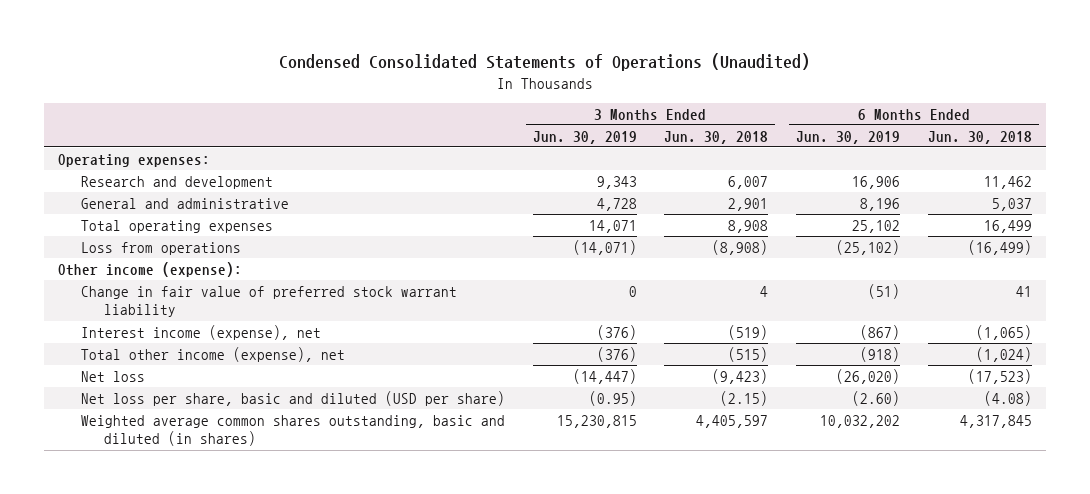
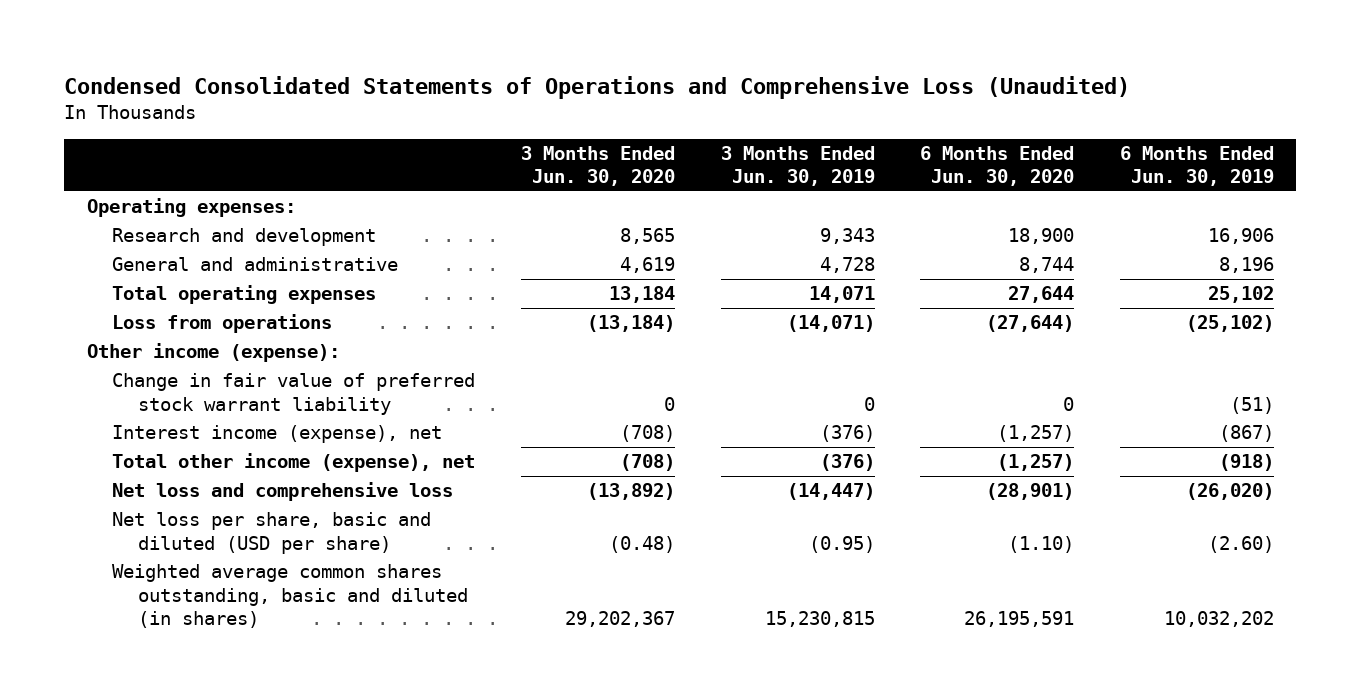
[278,53,810,72] Condensed Consolidated Statements of Operations (Unaudited) -> [63,75,1130,99] Condensed Consolidated Statements of Operations and Comprehensive Loss (Unaudited)
[664,130,769,144] Jun. 30, 2018 -> none
[927,130,1032,144] Jun. 30, 2018 -> none
none -> [520,146,675,187] 3 Months Ended Jun. 30, 2020
none -> [920,146,1075,187] 6 Months Ended Jun. 30, 2020
[80,370,145,382] Net loss -> [112,482,454,502] Net loss and comprehensive loss

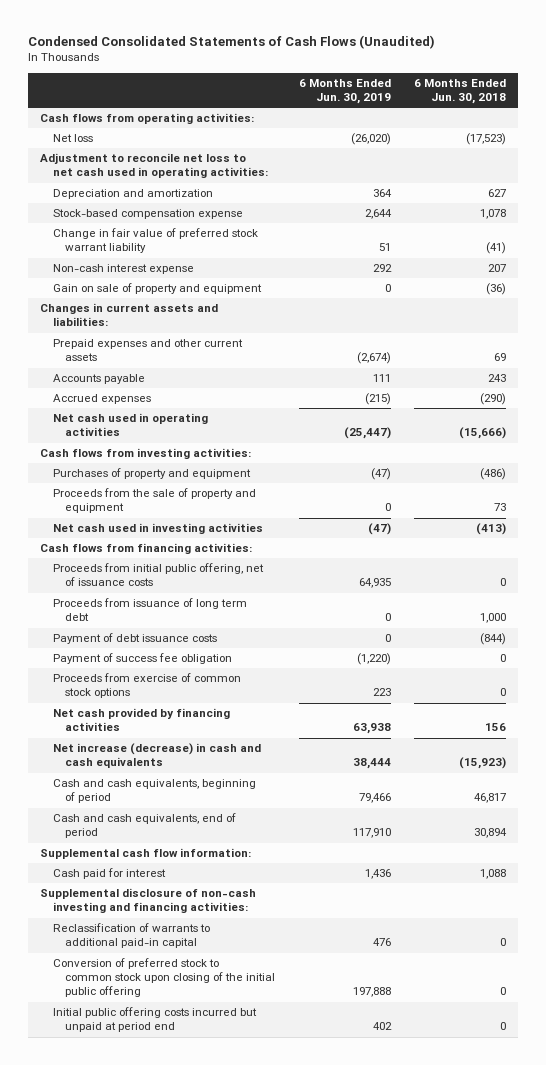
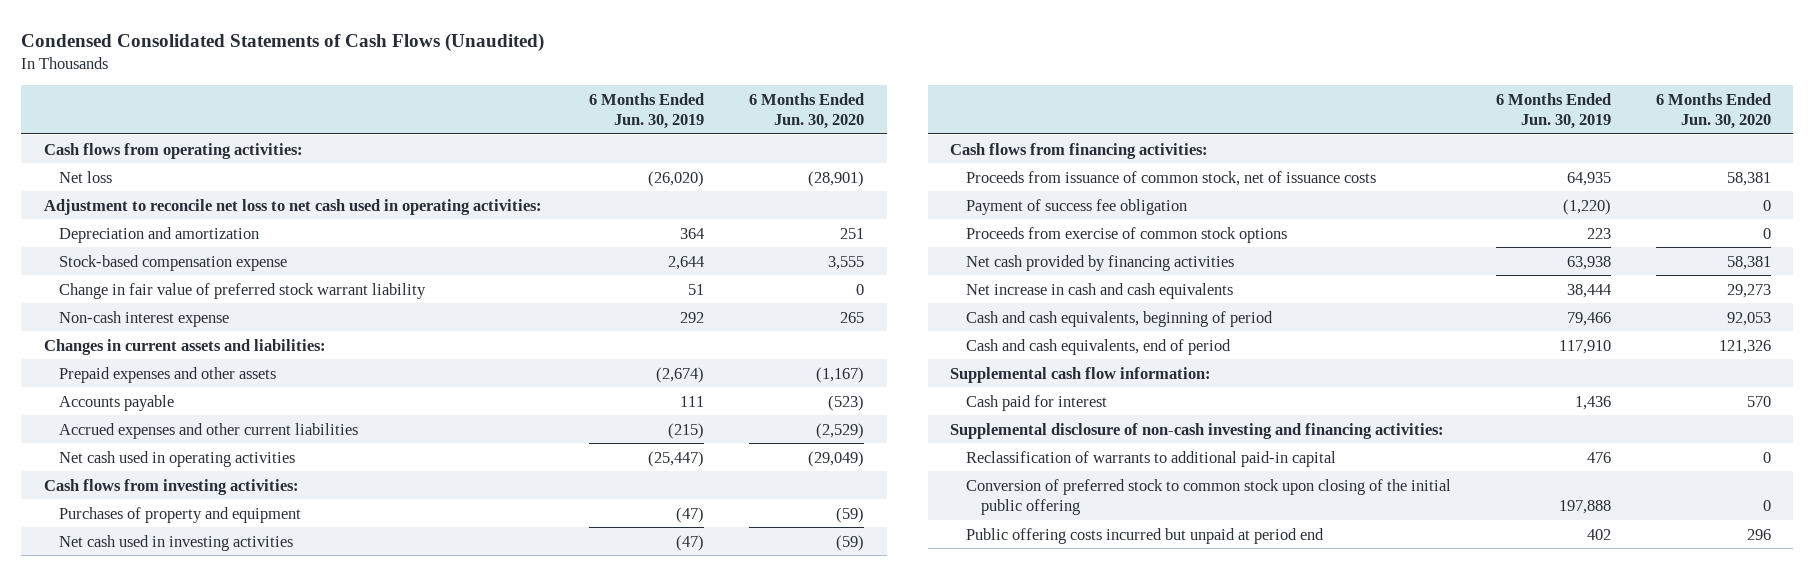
[414,78,507,105] 6 Months Ended Jun. 30, 2018 -> none
none -> [749,92,865,130] 6 Months Ended Jun. 30, 2020
[52,283,262,295] Gain on sale of property and equipment -> none
[52,339,243,362] Prepaid expenses and other current assets -> [59,366,277,383] Prepaid expenses and other assets
[52,394,151,405] Accrued expenses -> [59,422,359,439] Accrued expenses and other current liabilities
[52,488,256,514] Proceeds from the sale of property and equipment -> none
[52,563,264,587] Proceeds from initial public offering, net of issuance costs -> none
[52,633,217,645] Payment of debt issuance costs -> none
[52,598,247,622] Proceeds from issuance of long term debt -> [965,170,1376,186] Proceeds from issuance of common stock, net of issuance costs
[384,613,391,622] 0 -> [1566,171,1611,186] 64,935
[52,743,261,769] Net increase (decrease) in cash and cash equivalents -> [965,282,1233,299] Net increase in cash and cash equivalents
[52,1007,257,1033] Initial public offering costs incurred but unpaid at period end -> [965,527,1324,544] Public offering costs incurred but unpaid at period end

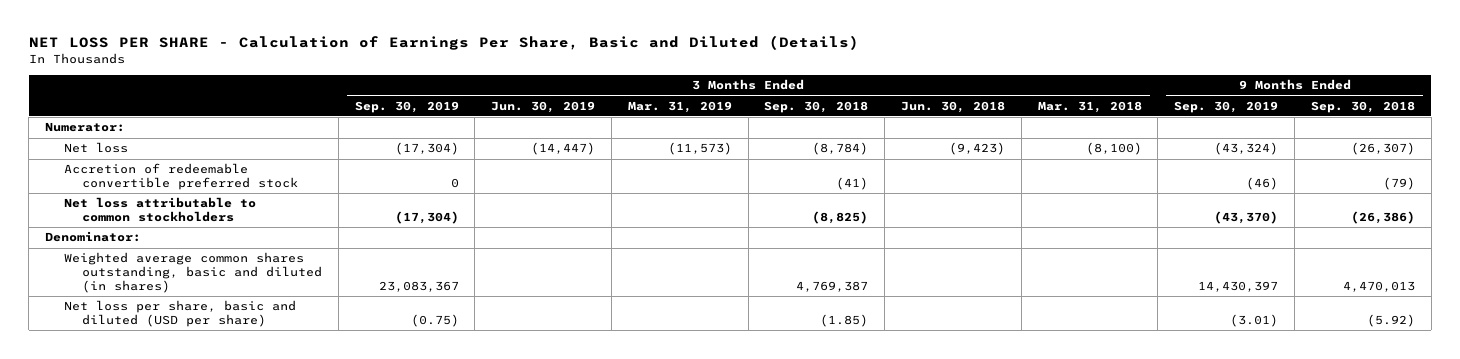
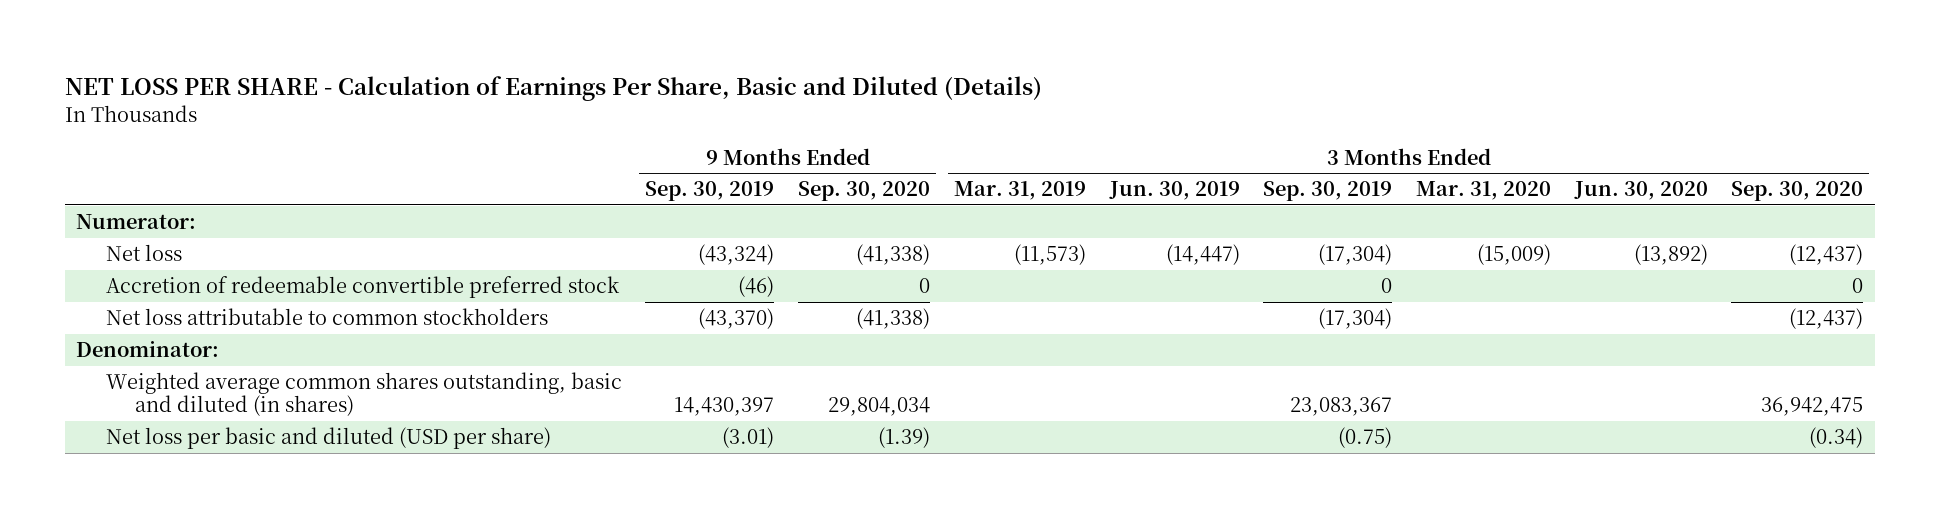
[764,100,869,113] Sep. 30, 2018 -> none
[901,100,1006,113] Jun. 30, 2018 -> none
[1037,100,1142,113] Mar. 31, 2018 -> none
[1310,100,1415,113] Sep. 30, 2018 -> none
none -> [798,181,931,202] Sep. 30, 2020
none -> [1416,181,1552,201] Mar. 31, 2020
none -> [1573,181,1708,201] Jun. 30, 2020
none -> [1731,181,1864,202] Sep. 30, 2020
[63,300,296,327] Net loss per share, basic and diluted (USD per share) -> [105,427,551,450] Net loss per basic and diluted (USD per share)

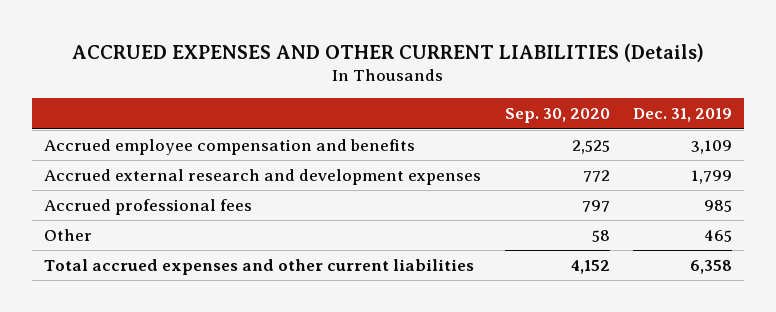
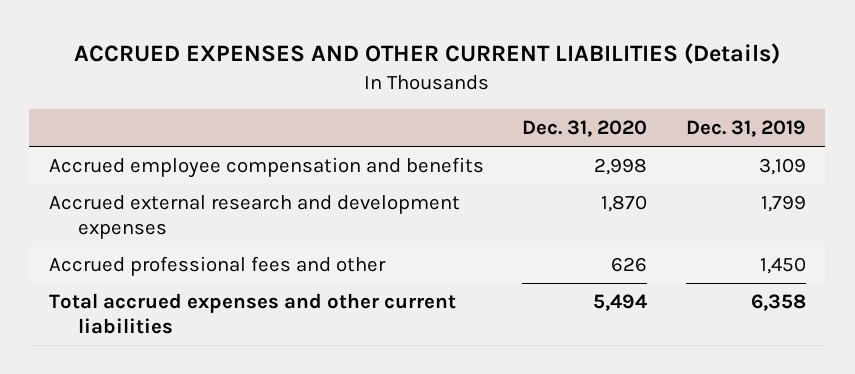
[504,108,610,124] Sep. 30, 2020 -> none
none -> [522,120,648,138] Dec. 31, 2020
[44,229,93,242] Other -> none
[44,199,253,216] Accrued professional fees -> [48,256,386,277] Accrued professional fees and other
[704,200,733,213] 985 -> [760,257,807,275] 1,450

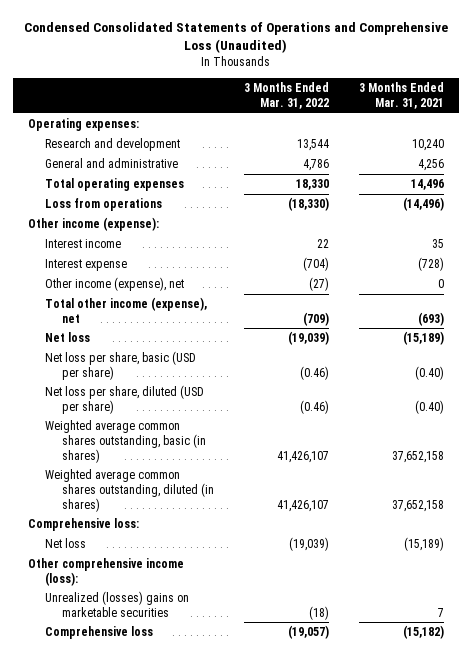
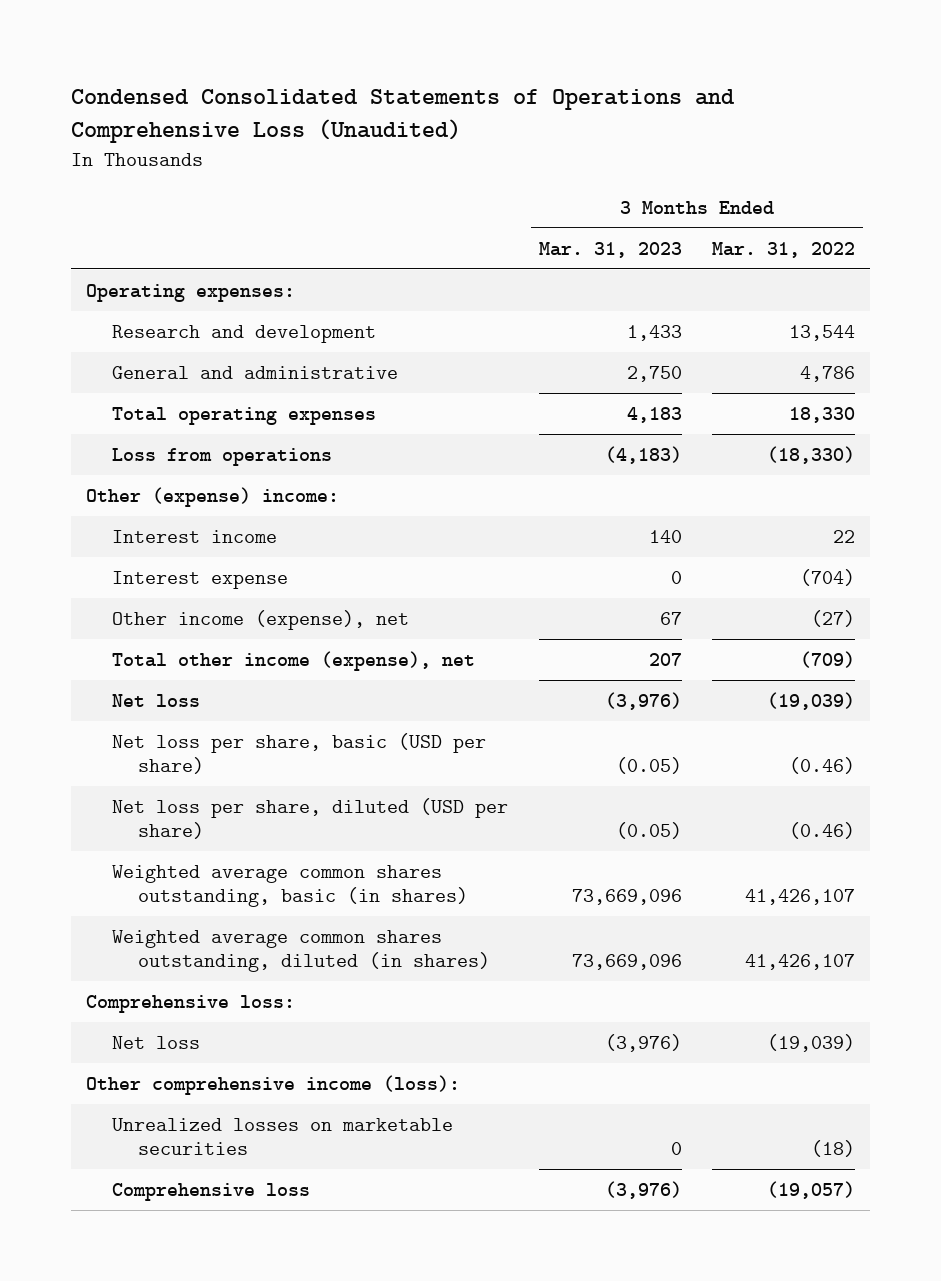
[359,82,445,109] 3 Months Ended Mar. 31, 2021 -> none
none -> [538,241,682,258] Mar. 31, 2023
[28,217,160,232] Other income (expense): -> [86,486,340,507] Other (expense) income:
[45,591,190,617] Unrealized (losses) gains on marketable securities -> [112,1117,454,1156] Unrealized losses on marketable securities

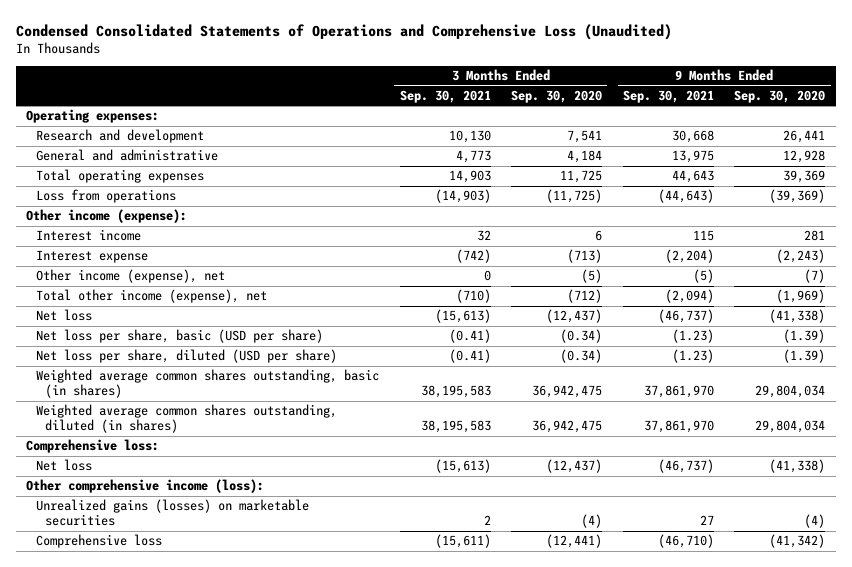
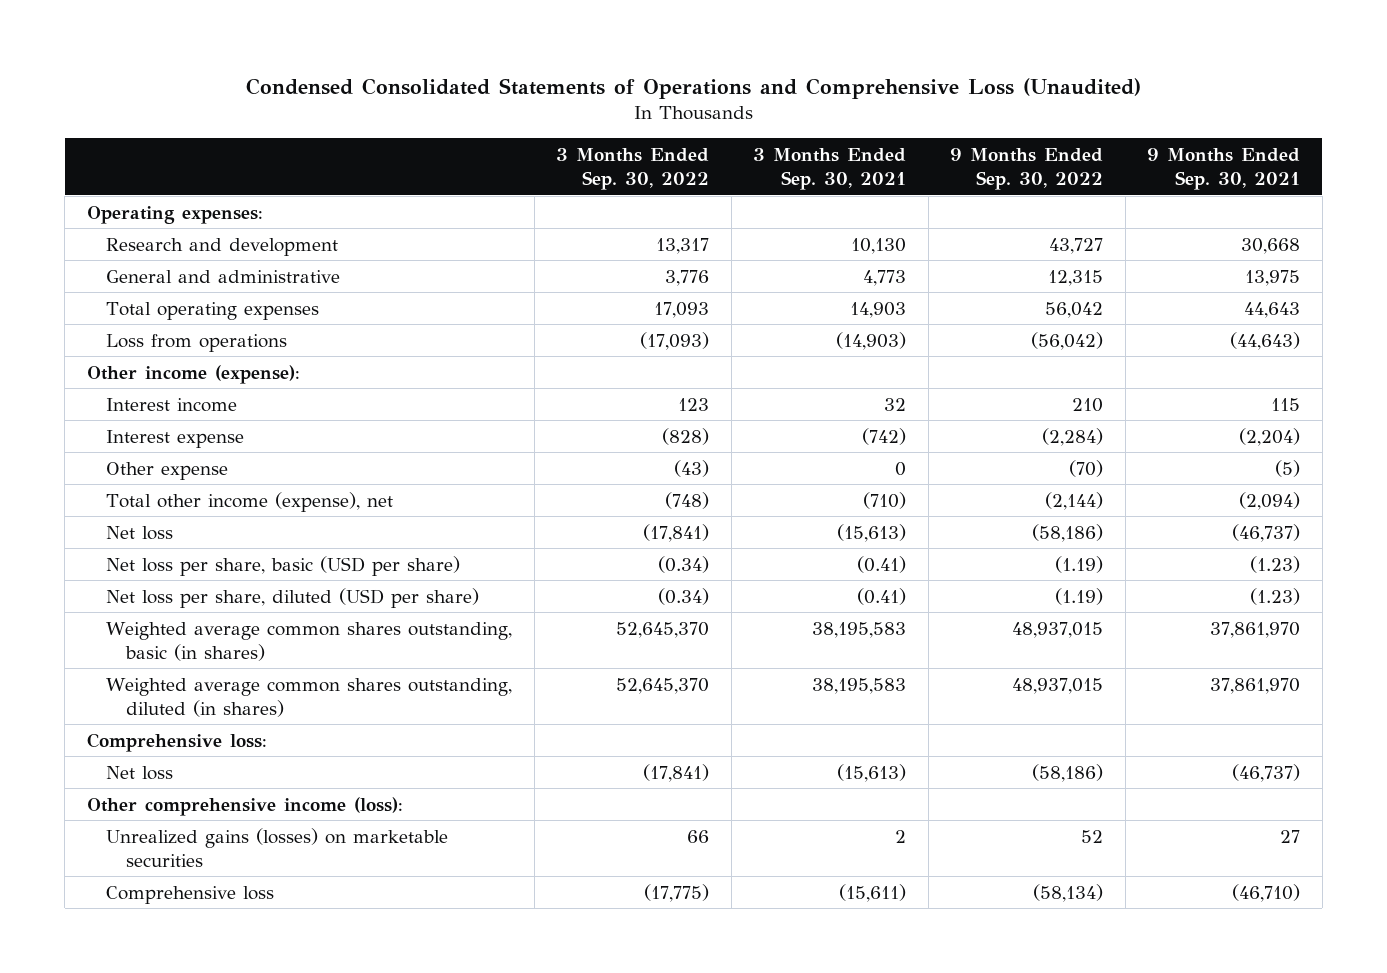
[511,89,603,103] Sep. 30, 2020 -> none
[734,89,826,103] Sep. 30, 2020 -> none
none -> [556,148,710,190] 3 Months Ended Sep. 30, 2022
none -> [950,148,1104,190] 9 Months Ended Sep. 30, 2022
[35,269,225,284] Other income (expense), net -> [106,461,229,480] Other expense

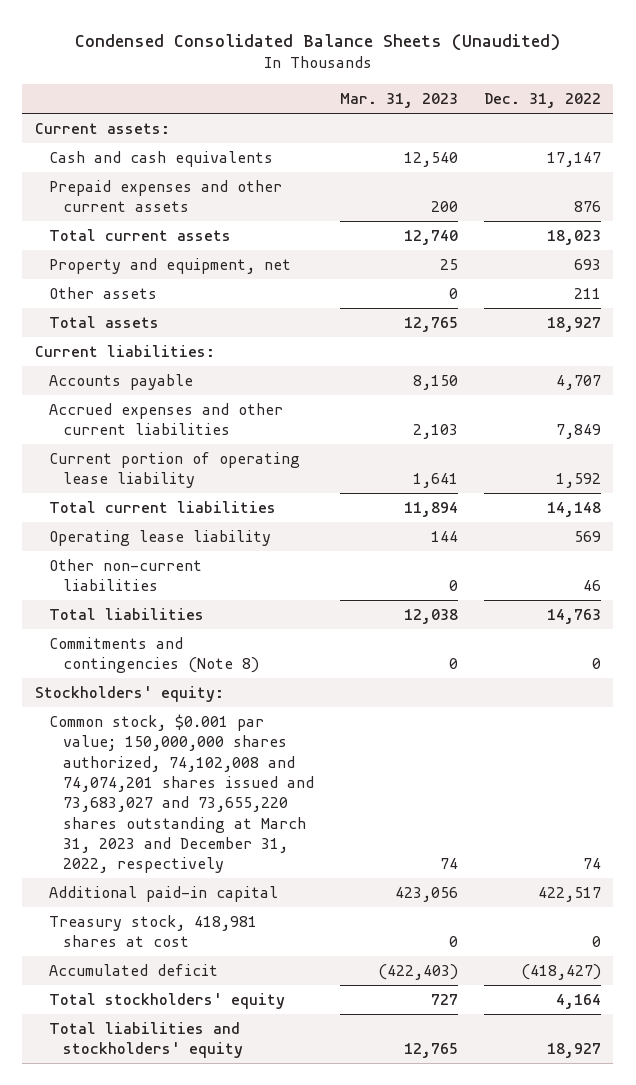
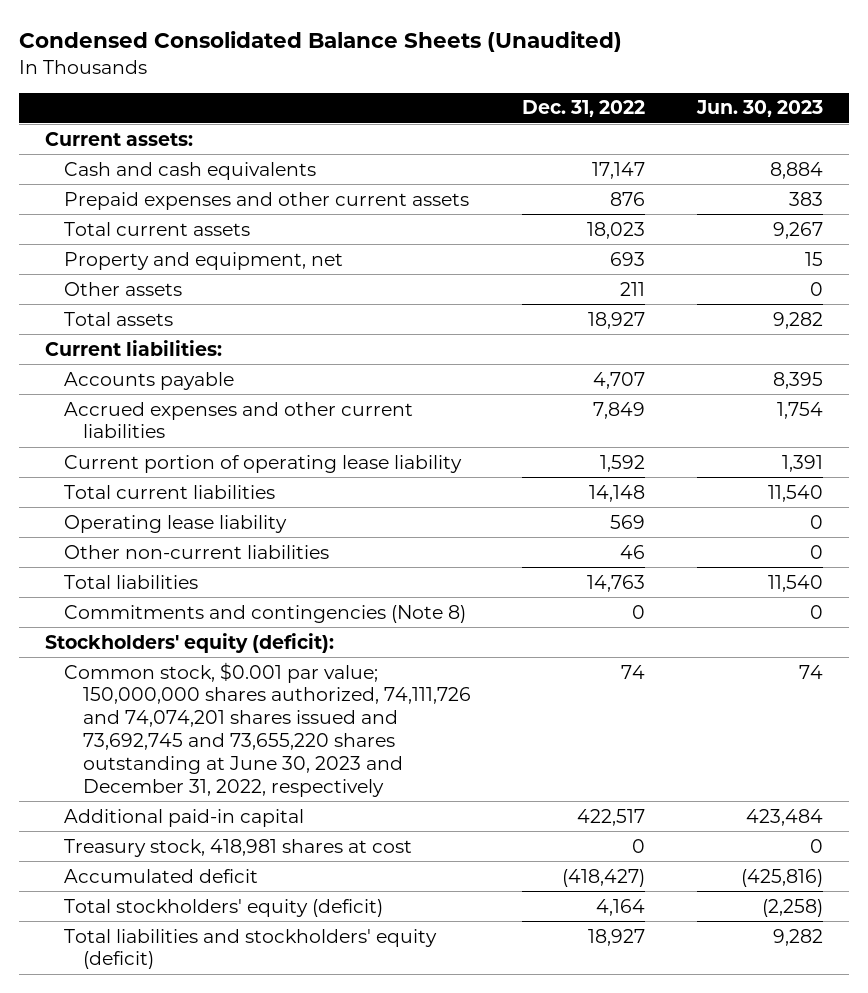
[339,93,458,109] Mar. 31, 2023 -> none
none -> [695,100,823,118] Jun. 30, 2023
[35,686,225,703] Stockholders' equity: -> [44,632,334,653] Stockholders' equity (deficit):
[49,714,314,874] Common stock, $0.001 par value; 150,000,000 shares authorized, 74,102,008 and 74,074,201 shares issued and 73,683,027 and 73,655,220 shares outstanding at March 31, 2023 and December 31, 2022, respectively -> [63,661,471,797] Common stock, $0.001 par value; 150,000,000 shares authorized, 74,111,726 and 74,074,201 shares issued and 73,692,745 and 73,655,220 shares outstanding at June 30, 2023 and December 31, 2022, respectively
[49,993,286,1010] Total stockholders' equity -> [63,898,383,917] Total stockholders' equity (deficit)
[49,1022,243,1059] Total liabilities and stockholders' equity -> [63,928,437,970] Total liabilities and stockholders' equity (deficit)

